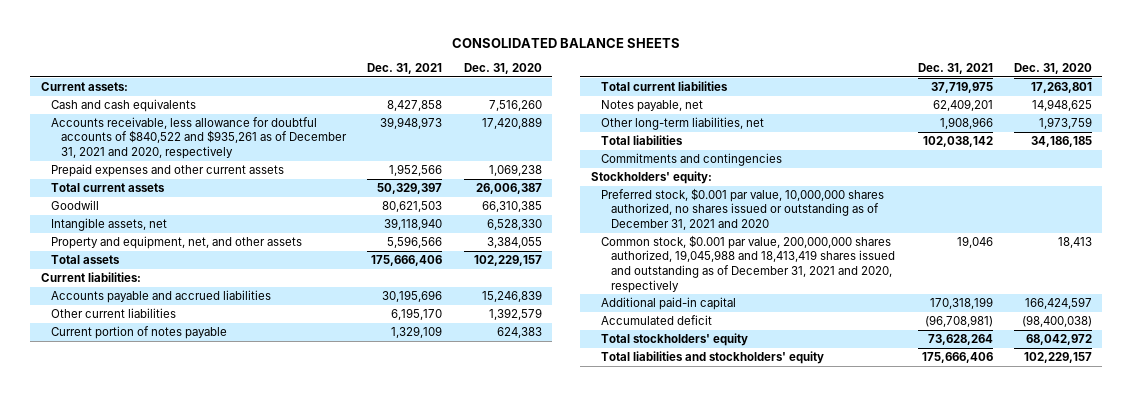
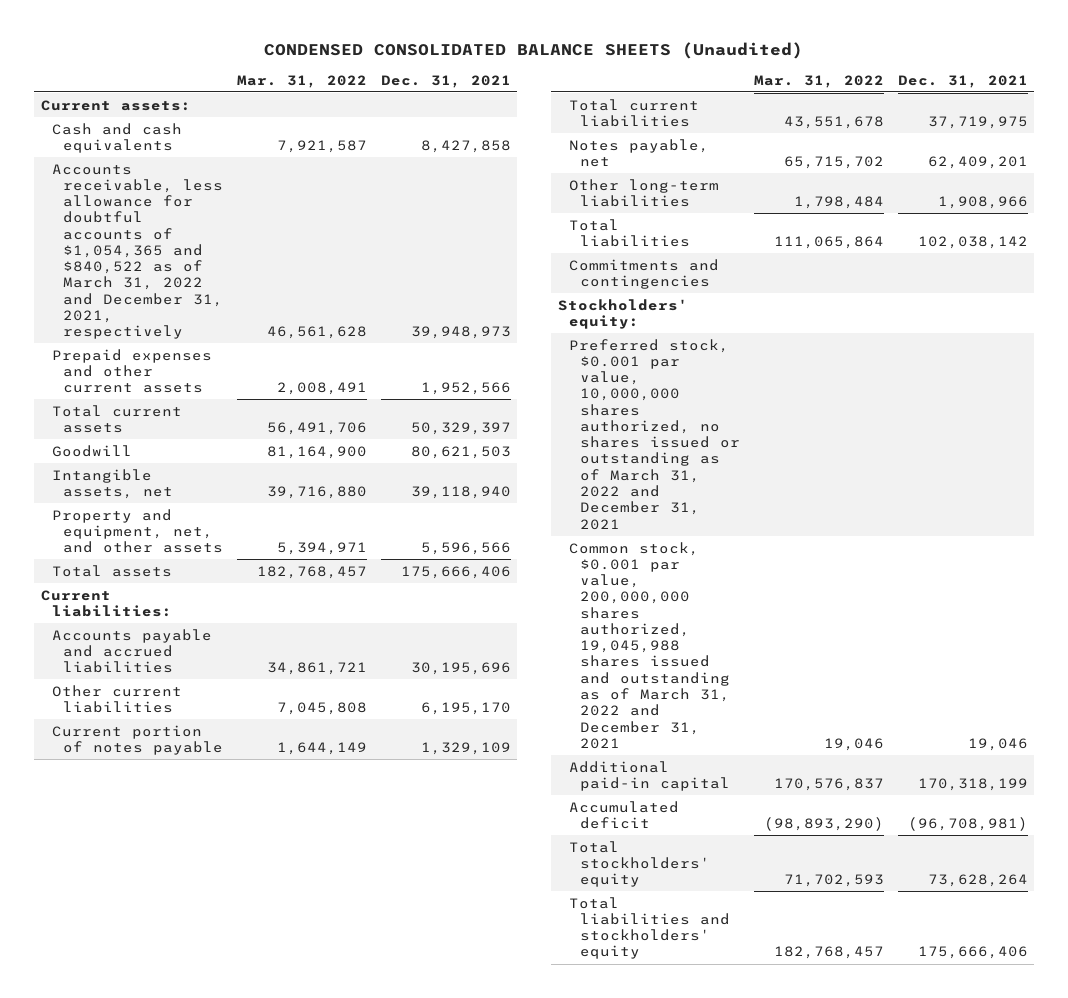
[452,37,681,48] CONSOLIDATED BALANCE SHEETS -> [264,41,804,59] CONDENSED CONSOLIDATED BALANCE SHEETS (Unaudited)
[463,62,542,74] Dec. 31, 2020 -> none
none -> [236,74,367,88] Mar. 31, 2022
[50,116,348,160] Accounts receivable, less allowance for doubtful accounts of $840,522 and $935,261 as of December 31, 2021 and 2020, respectively -> [52,163,224,340] Accounts receivable, less allowance for doubtful accounts of $1,054,365 and $840,522 as of March 31, 2022 and December 31, 2021, respectively
[601,116,765,130] Other long-term liabilities, net -> [568,178,719,207] Other long-term liabilities
[601,187,885,231] Preferred stock, $0.001 par value, 10,000,000 shares authorized, no shares issued or outstanding as of December 31, 2021 and 2020 -> [568,338,741,530] Preferred stock, $0.001 par value, 10,000,000 shares authorized, no shares issued or outstanding as of March 31, 2022 and December 31, 2021
[601,234,896,293] Common stock, $0.001 par value, 200,000,000 shares authorized, 19,045,988 and 18,413,419 shares issued and outstanding as of December 31, 2021 and 2020, respectively -> [568,541,731,749] Common stock, $0.001 par value, 200,000,000 shares authorized, 19,045,988 shares issued and outstanding as of March 31, 2022 and December 31, 2021

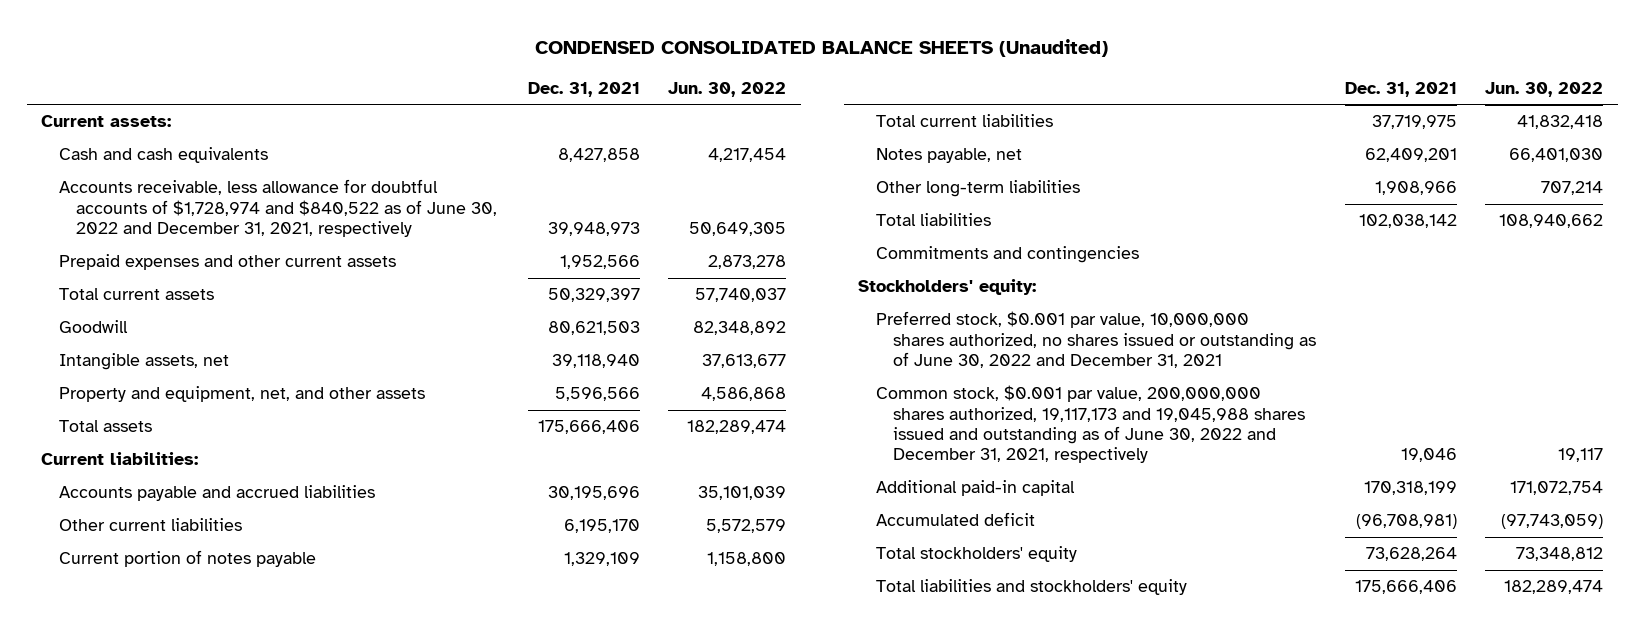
[236,74,367,88] Mar. 31, 2022 -> none
none -> [668,81,787,97] Jun. 30, 2022
[52,163,224,340] Accounts receivable, less allowance for doubtful accounts of $1,054,365 and $840,522 as of March 31, 2022 and December 31, 2021, respectively -> [58,179,497,237] Accounts receivable, less allowance for doubtful accounts of $1,728,974 and $840,522 as of June 30, 2022 and December 31, 2021, respectively
[568,338,741,530] Preferred stock, $0.001 par value, 10,000,000 shares authorized, no shares issued or outstanding as of March 31, 2022 and December 31, 2021 -> [875,311,1316,368] Preferred stock, $0.001 par value, 10,000,000 shares authorized, no shares issued or outstanding as of June 30, 2022 and December 31, 2021
[568,541,731,749] Common stock, $0.001 par value, 200,000,000 shares authorized, 19,045,988 shares issued and outstanding as of March 31, 2022 and December 31, 2021 -> [875,385,1305,464] Common stock, $0.001 par value, 200,000,000 shares authorized, 19,117,173 and 19,045,988 shares issued and outstanding as of June 30, 2022 and December 31, 2021, respectively

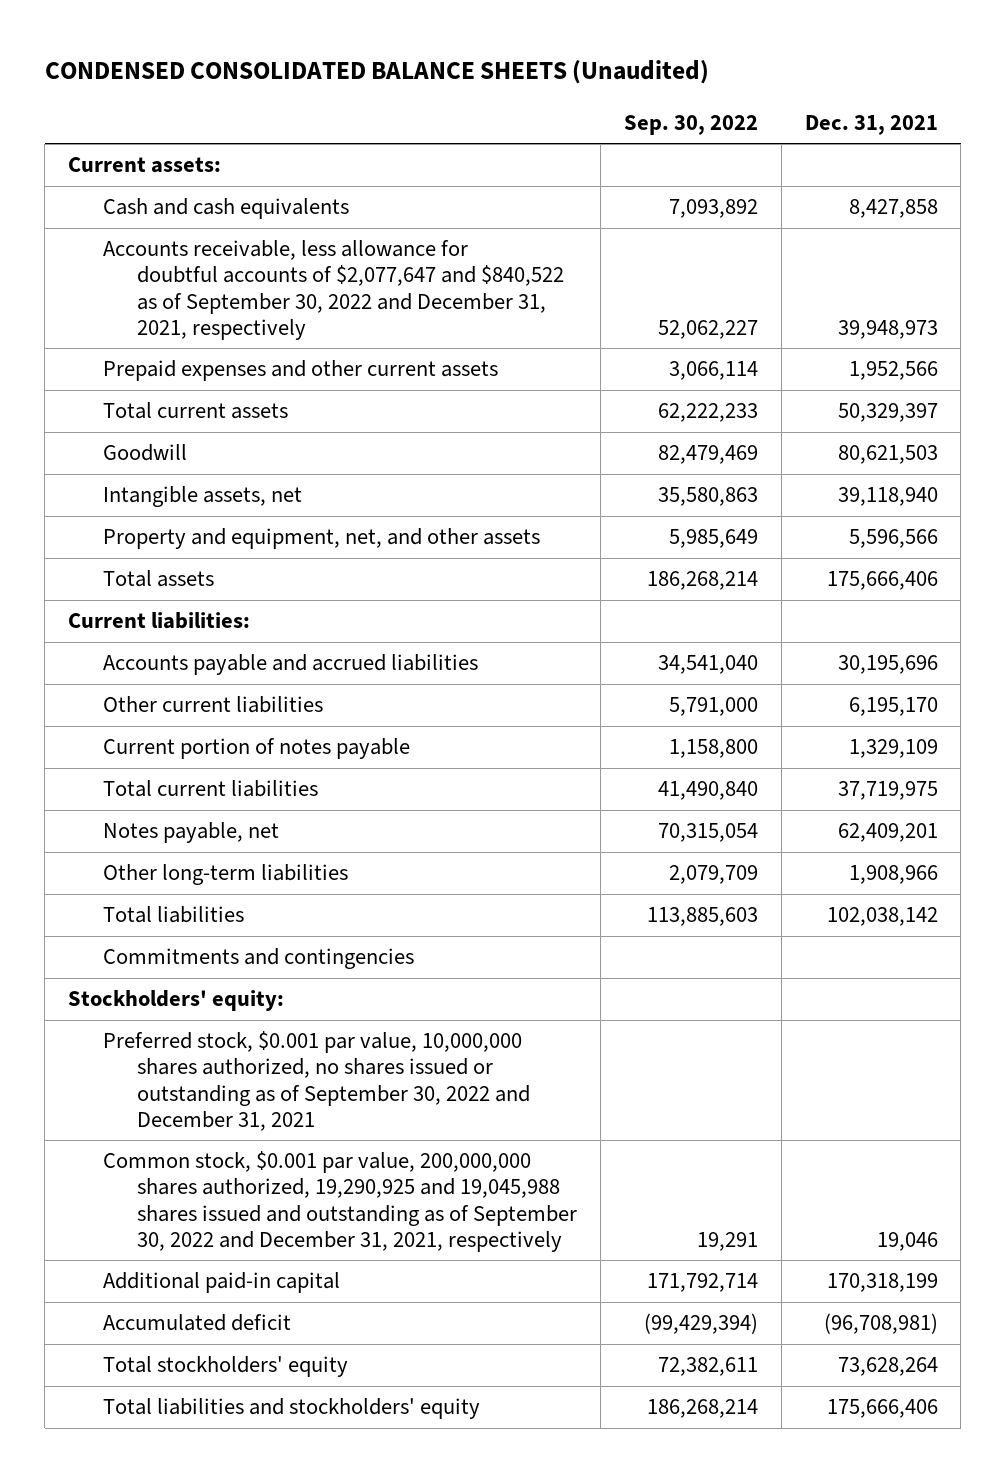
[668,81,787,97] Jun. 30, 2022 -> none
none -> [623,114,758,135] Sep. 30, 2022
[58,179,497,237] Accounts receivable, less allowance for doubtful accounts of $1,728,974 and $840,522 as of June 30, 2022 and December 31, 2021, respectively -> [102,240,564,341] Accounts receivable, less allowance for doubtful accounts of $2,077,647 and $840,522 as of September 30, 2022 and December 31, 2021, respectively
[875,311,1316,368] Preferred stock, $0.001 par value, 10,000,000 shares authorized, no shares issued or outstanding as of June 30, 2022 and December 31, 2021 -> [102,1031,530,1132] Preferred stock, $0.001 par value, 10,000,000 shares authorized, no shares issued or outstanding as of September 30, 2022 and December 31, 2021
[875,385,1305,464] Common stock, $0.001 par value, 200,000,000 shares authorized, 19,117,173 and 19,045,988 shares issued and outstanding as of June 30, 2022 and December 31, 2021, respectively -> [102,1151,577,1253] Common stock, $0.001 par value, 200,000,000 shares authorized, 19,290,925 and 19,045,988 shares issued and outstanding as of September 30, 2022 and December 31, 2021, respectively

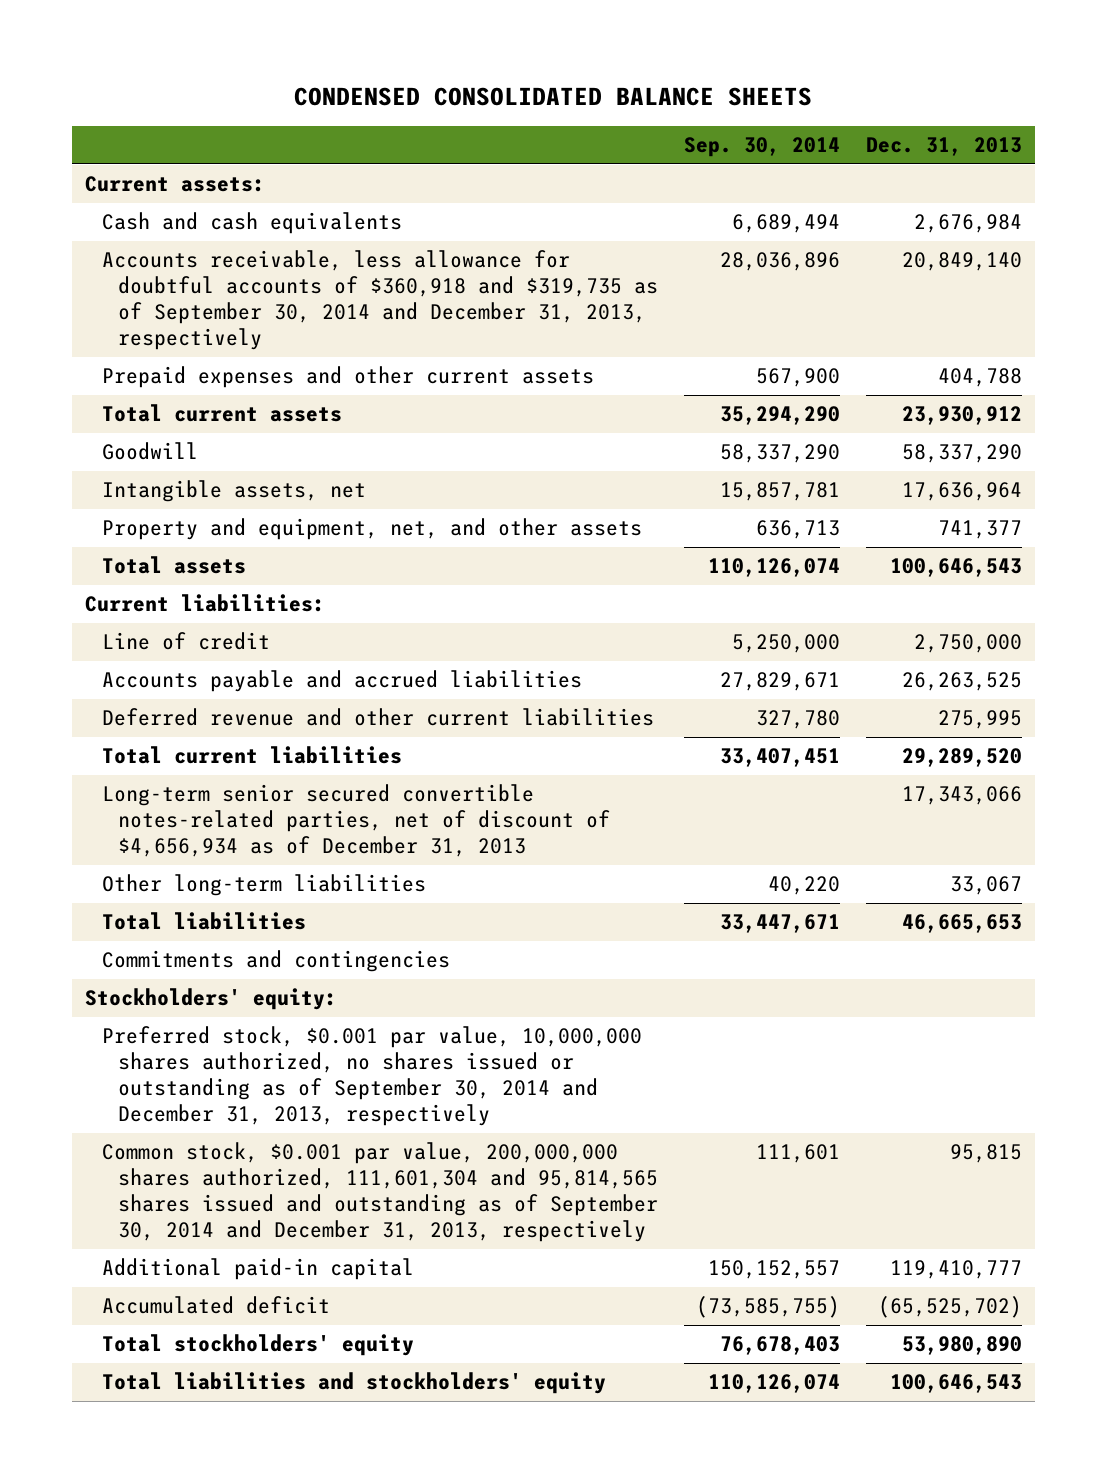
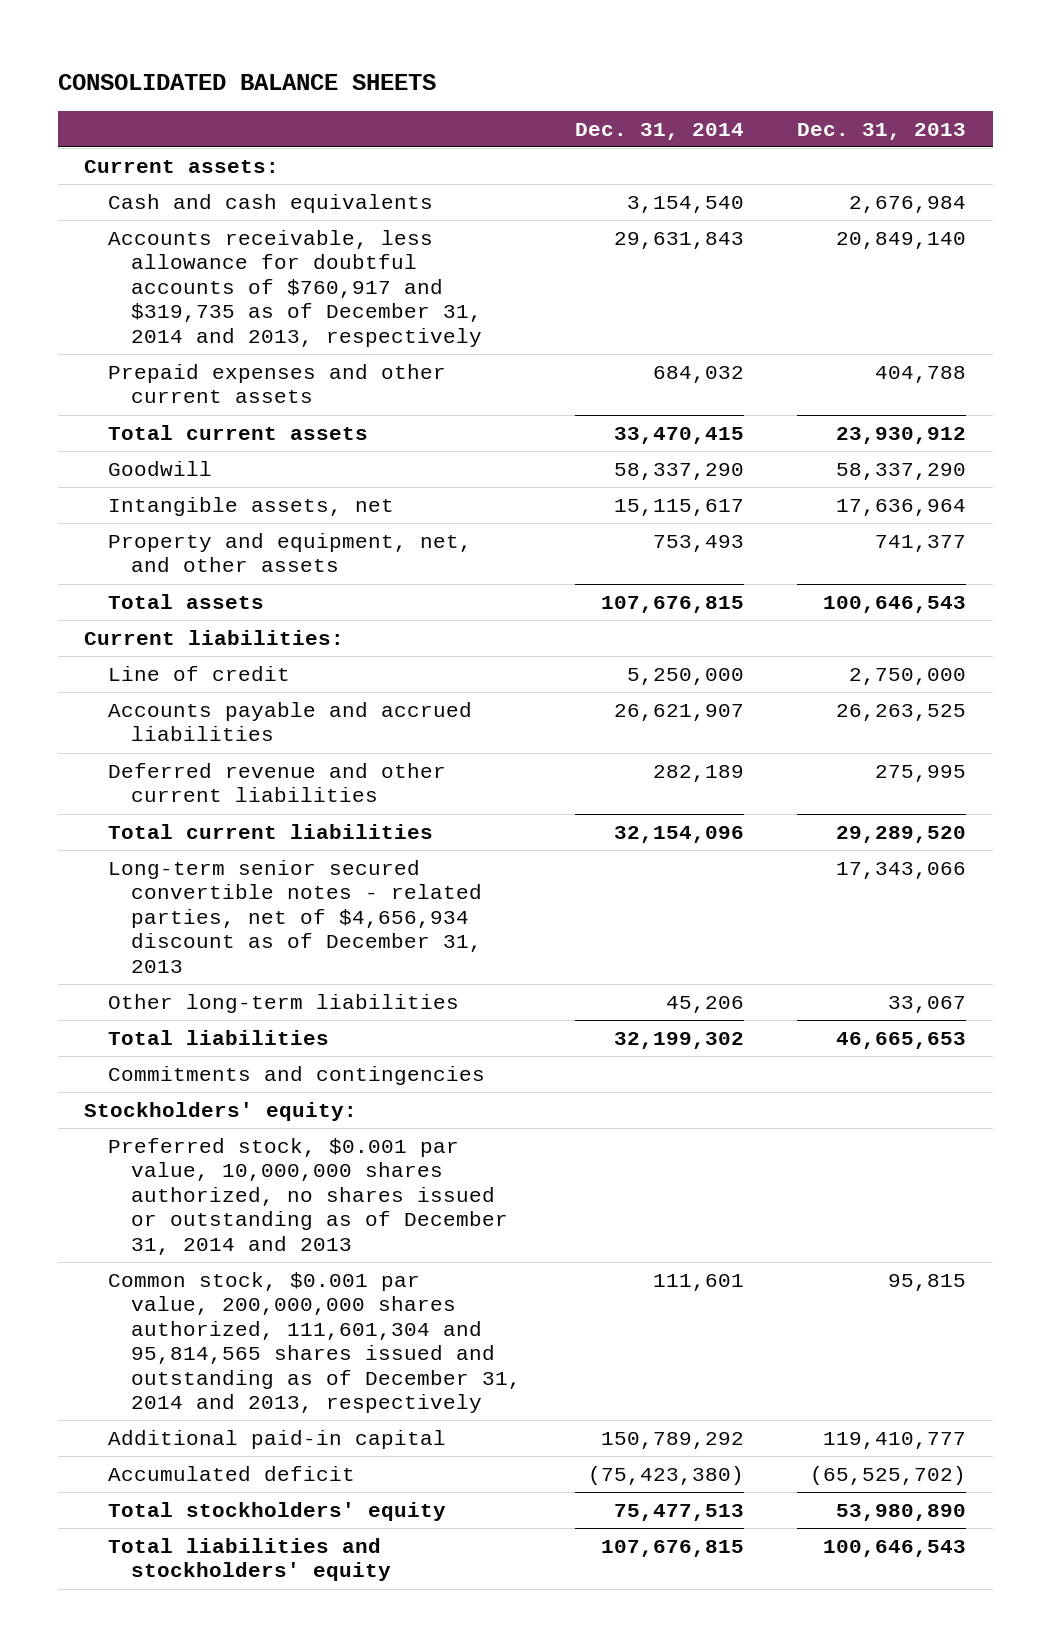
[294,86,813,106] CONDENSED CONSOLIDATED BALANCE SHEETS -> [57,73,436,90] CONSOLIDATED BALANCE SHEETS
[684,137,841,158] Sep. 30, 2014 -> none
none -> [574,122,744,140] Dec. 31, 2014
[101,250,659,351] Accounts receivable, less allowance for doubtful accounts of $360,918 and $319,735 as of September 30, 2014 and December 31, 2013, respectively -> [107,229,483,347] Accounts receivable, less allowance for doubtful accounts of $760,917 and $319,735 as of December 31, 2014 and 2013, respectively
[101,784,611,858] Long-term senior secured convertible notes-related parties, net of discount of $4,656,934 as of December 31, 2013 -> [107,859,483,973] Long-term senior secured convertible notes - related parties, net of $4,656,934 discount as of December 31, 2013
[101,1026,642,1127] Preferred stock, $0.001 par value, 10,000,000 shares authorized, no shares issued or outstanding as of September 30, 2014 and December 31, 2013, respectively -> [107,1137,509,1255] Preferred stock, $0.001 par value, 10,000,000 shares authorized, no shares issued or outstanding as of December 31, 2014 and 2013
[101,1142,659,1243] Common stock, $0.001 par value, 200,000,000 shares authorized, 111,601,304 and 95,814,565 shares issued and outstanding as of September 30, 2014 and December 31, 2013, respectively -> [107,1271,522,1414] Common stock, $0.001 par value, 200,000,000 shares authorized, 111,601,304 and 95,814,565 shares issued and outstanding as of December 31, 2014 and 2013, respectively

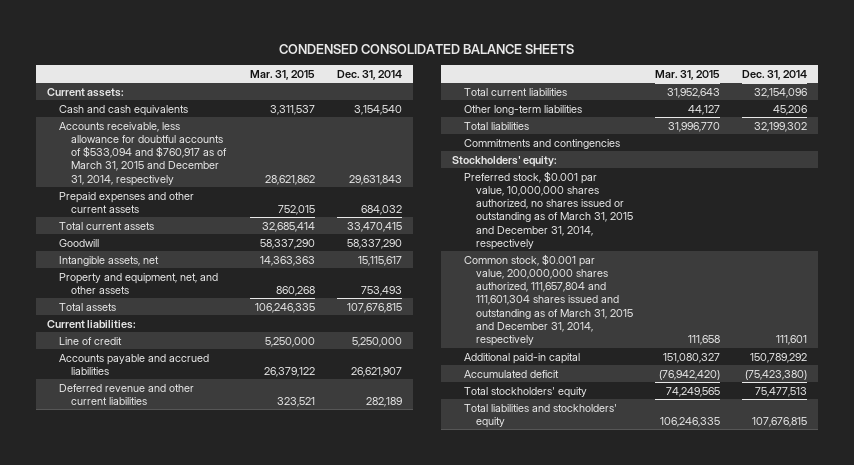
[57,73,436,90] CONSOLIDATED BALANCE SHEETS -> [278,43,574,54] CONDENSED CONSOLIDATED BALANCE SHEETS
[796,122,966,140] Dec. 31, 2013 -> none
none -> [250,69,316,80] Mar. 31, 2015
[107,229,483,347] Accounts receivable, less allowance for doubtful accounts of $760,917 and $319,735 as of December 31, 2014 and 2013, respectively -> [59,121,228,186] Accounts receivable, less allowance for doubtful accounts of $533,094 and $760,917 as of March 31, 2015 and December 31, 2014, respectively
[107,859,483,973] Long-term senior secured convertible notes - related parties, net of $4,656,934 discount as of December 31, 2013 -> none
[107,1137,509,1255] Preferred stock, $0.001 par value, 10,000,000 shares authorized, no shares issued or outstanding as of December 31, 2014 and 2013 -> [463,170,633,250] Preferred stock, $0.001 par value, 10,000,000 shares authorized, no shares issued or outstanding as of March 31, 2015 and December 31, 2014, respectively
[107,1271,522,1414] Common stock, $0.001 par value, 200,000,000 shares authorized, 111,601,304 and 95,814,565 shares issued and outstanding as of December 31, 2014 and 2013, respectively -> [463,253,633,346] Common stock, $0.001 par value, 200,000,000 shares authorized, 111,657,804 and 111,601,304 shares issued and outstanding as of March 31, 2015 and December 31, 2014, respectively

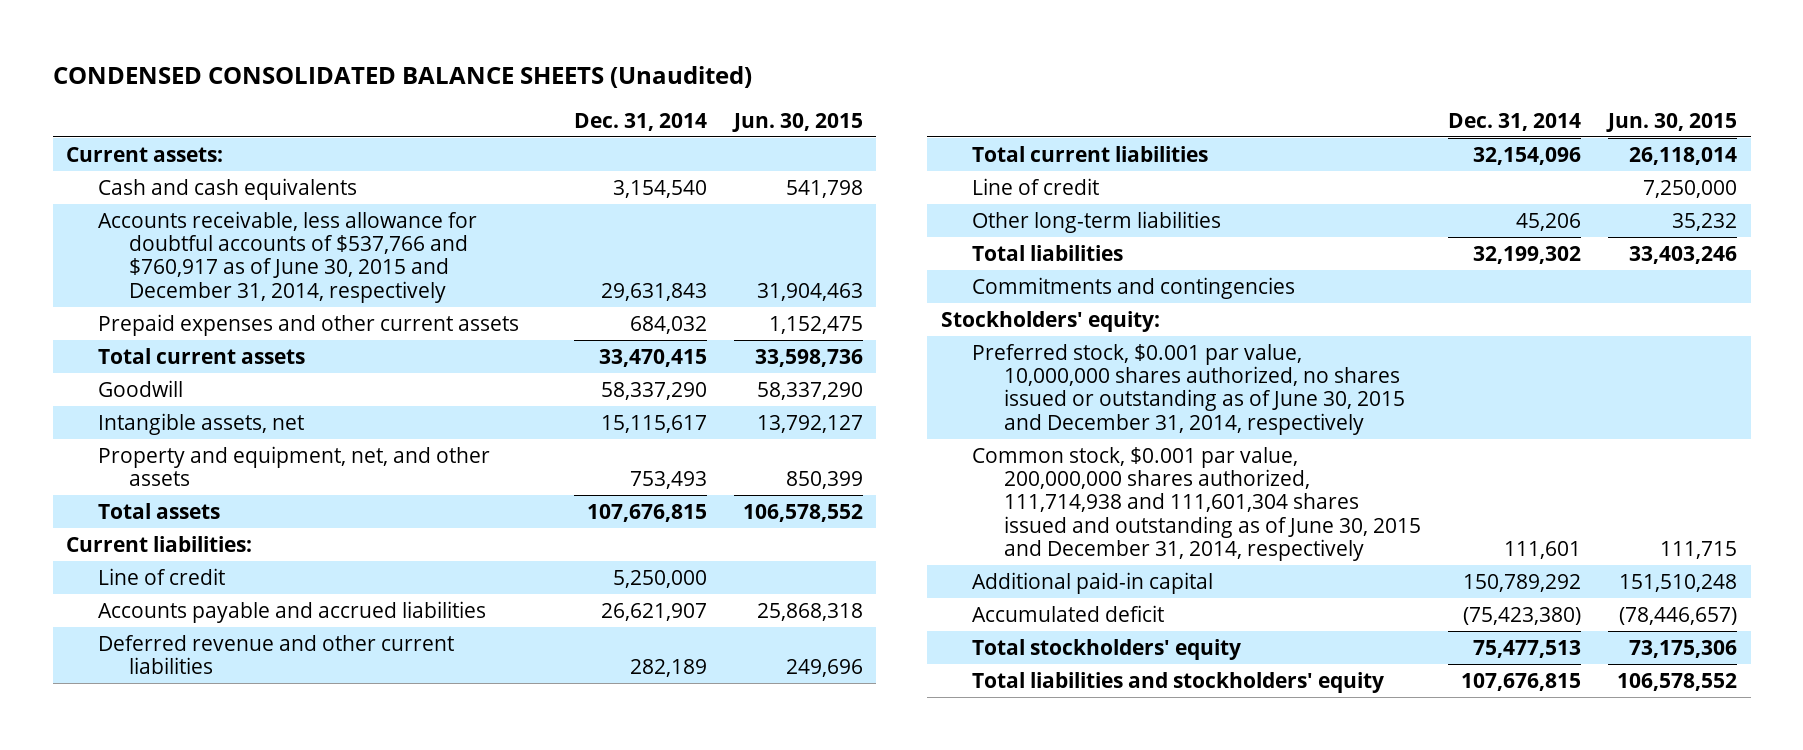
[278,43,574,54] CONDENSED CONSOLIDATED BALANCE SHEETS -> [52,66,752,89] CONDENSED CONSOLIDATED BALANCE SHEETS (Unaudited)
[250,69,316,80] Mar. 31, 2015 -> none
none -> [731,112,863,132] Jun. 30, 2015
[59,121,228,186] Accounts receivable, less allowance for doubtful accounts of $533,094 and $760,917 as of March 31, 2015 and December 31, 2014, respectively -> [97,210,477,303] Accounts receivable, less allowance for doubtful accounts of $537,766 and $760,917 as of June 30, 2015 and December 31, 2014, respectively
none -> [972,177,1100,195] Line of credit
[463,170,633,250] Preferred stock, $0.001 par value, 10,000,000 shares authorized, no shares issued or outstanding as of March 31, 2015 and December 31, 2014, respectively -> [972,343,1405,435] Preferred stock, $0.001 par value, 10,000,000 shares authorized, no shares issued or outstanding as of June 30, 2015 and December 31, 2014, respectively
[463,253,633,346] Common stock, $0.001 par value, 200,000,000 shares authorized, 111,657,804 and 111,601,304 shares issued and outstanding as of March 31, 2015 and December 31, 2014, respectively -> [972,446,1421,562] Common stock, $0.001 par value, 200,000,000 shares authorized, 111,714,938 and 111,601,304 shares issued and outstanding as of June 30, 2015 and December 31, 2014, respectively

